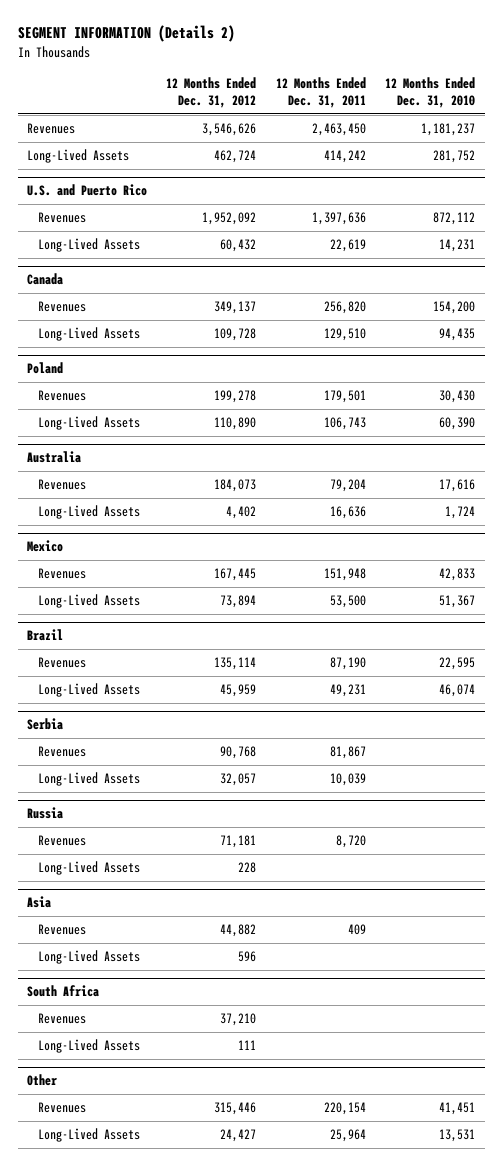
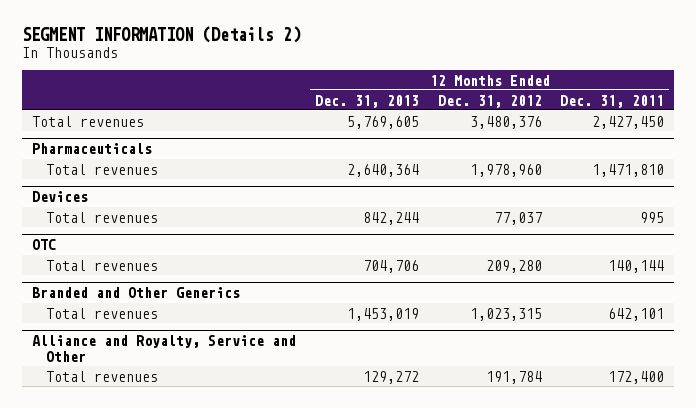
[384,77,475,108] 12 Months Ended Dec. 31, 2010 -> none
none -> [314,94,419,108] Dec. 31, 2013
[27,149,130,164] Long-Lived Assets -> none
[27,184,148,197] U.S. and Puerto Rico -> none
[38,238,141,253] Long-Lived Assets -> none
[27,273,64,286] Canada -> none
[38,327,141,342] Long-Lived Assets -> none
[27,362,64,375] Poland -> none
[38,416,141,431] Long-Lived Assets -> none
[27,451,82,464] Australia -> none
[38,505,141,520] Long-Lived Assets -> none
[27,540,64,553] Mexico -> none
[38,594,141,609] Long-Lived Assets -> none
[27,629,64,642] Brazil -> none
[38,657,87,669] Revenues -> none
[38,683,141,698] Long-Lived Assets -> none
[27,718,64,731] Serbia -> none
[38,746,87,758] Revenues -> none
[38,772,141,787] Long-Lived Assets -> none
[27,807,64,820] Russia -> none
[38,835,87,847] Revenues -> none
[38,861,141,876] Long-Lived Assets -> none
[27,896,52,909] Asia -> none
[38,924,87,936] Revenues -> none
[38,950,141,965] Long-Lived Assets -> none
[27,985,100,998] South Africa -> none
[38,1013,87,1025] Revenues -> none
[38,1039,141,1054] Long-Lived Assets -> none
[27,1074,58,1087] Other -> none
[38,1102,87,1114] Revenues -> none
[38,1128,141,1143] Long-Lived Assets -> none
[27,123,76,135] Revenues -> [31,115,144,127] Total revenues
[202,123,257,137] 3,546,626 -> [469,115,542,129] 3,480,376
[311,123,366,137] 2,463,450 -> [592,115,665,129] 2,427,450
none -> [31,143,152,155] Pharmaceuticals
[38,212,87,224] Revenues -> [45,163,158,175] Total revenues
[202,212,257,226] 1,952,092 -> [469,163,542,177] 1,978,960
[311,212,366,226] 1,397,636 -> [592,163,665,177] 1,471,810
none -> [31,191,88,203] Devices
[38,301,87,313] Revenues -> [45,211,158,223] Total revenues
[214,301,257,315] 349,137 -> [493,211,542,225] 77,037
[323,301,366,315] 256,820 -> [640,211,665,223] 995
none -> [31,239,56,251] OTC
[38,390,87,402] Revenues -> [45,259,158,271] Total revenues
[214,390,257,404] 199,278 -> [485,259,542,273] 209,280
[323,390,366,404] 179,501 -> [608,259,665,273] 140,144
none -> [31,287,240,299] Branded and Other Generics
[38,479,87,491] Revenues -> [45,307,158,319] Total revenues
[214,479,257,493] 184,073 -> [469,307,542,321] 1,023,315
[329,479,366,493] 79,204 -> [608,307,665,321] 642,101
none -> [31,335,296,362] Alliance and Royalty, Service and Other
[38,568,87,580] Revenues -> [45,370,158,382] Total revenues
[214,568,257,582] 167,445 -> [485,370,542,384] 191,784
[323,568,366,582] 151,948 -> [608,370,665,384] 172,400

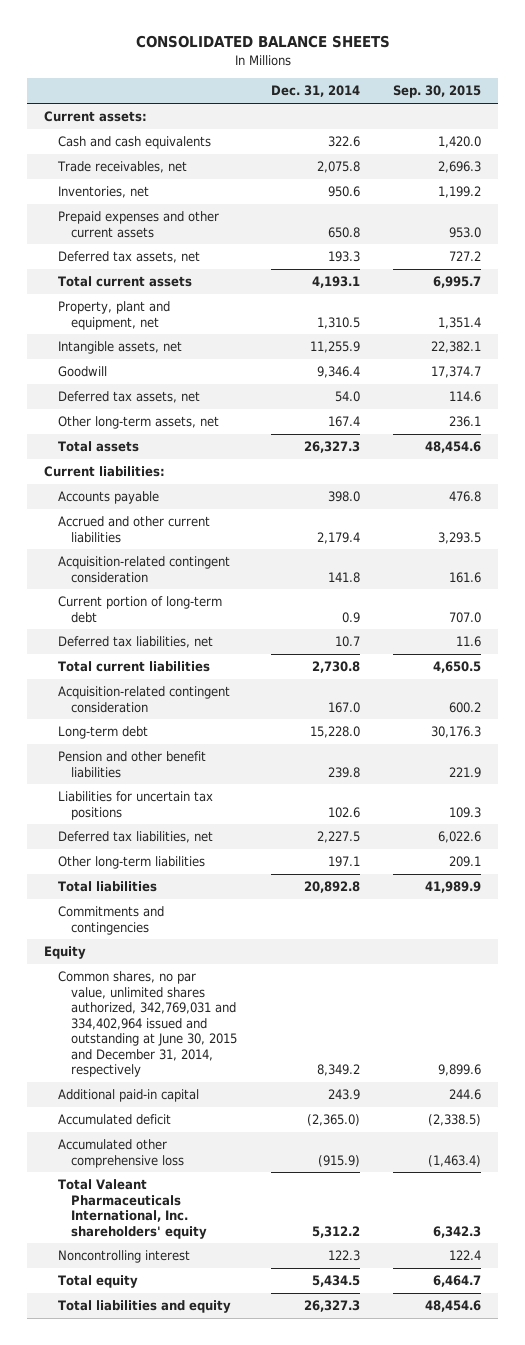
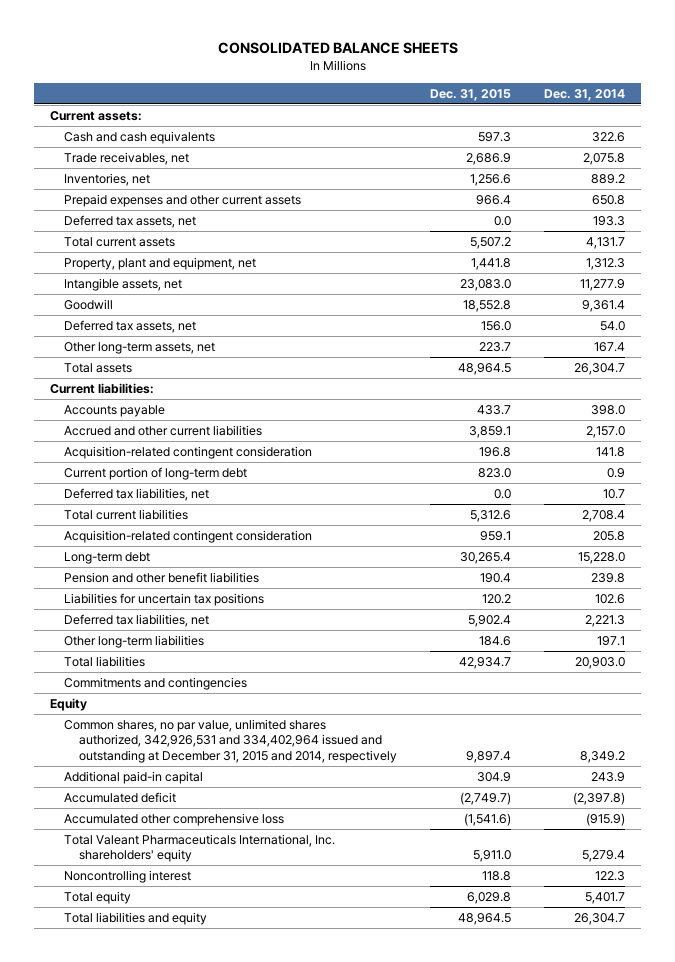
[393,85,482,99] Sep. 30, 2015 -> none
none -> [429,88,511,101] Dec. 31, 2015
[327,186,360,198] 950.6 -> [590,173,625,184] 889.2
[311,276,360,289] 4,193.1 -> [585,236,625,249] 4,131.7
[316,316,360,329] 1,310.5 -> [585,257,625,270] 1,312.3
[309,341,360,354] 11,255.9 -> [579,278,625,291] 11,277.9
[316,366,360,379] 9,346.4 -> [581,299,625,312] 9,361.4
[303,441,360,454] 26,327.3 -> [573,362,625,375] 26,304.7
[316,531,360,544] 2,179.4 -> [585,425,625,438] 2,157.0
[311,661,360,674] 2,730.8 -> [581,509,625,522] 2,708.4
[327,701,360,713] 167.0 -> [592,530,625,541] 205.8
[316,831,360,844] 2,227.5 -> [584,614,625,627] 2,221.3
[303,881,360,894] 20,892.8 -> [574,656,625,669] 20,903.0
[57,971,238,1078] Common shares, no par value, unlimited shares authorized, 342,769,031 and 334,402,964 issued and outstanding at June 30, 2015 and December 31, 2014, respectively -> [64,718,397,763] Common shares, no par value, unlimited shares authorized, 342,926,531 and 334,402,964 issued and outstanding at December 31, 2015 and 2014, respectively
[306,1114,360,1127] (2,365.0) -> [572,791,625,805] (2,397.8)
[311,1225,360,1238] 5,312.2 -> [581,850,625,863] 5,279.4
[311,1275,360,1288] 5,434.5 -> [584,891,625,904] 5,401.7
[303,1300,360,1313] 26,327.3 -> [573,912,625,925] 26,304.7

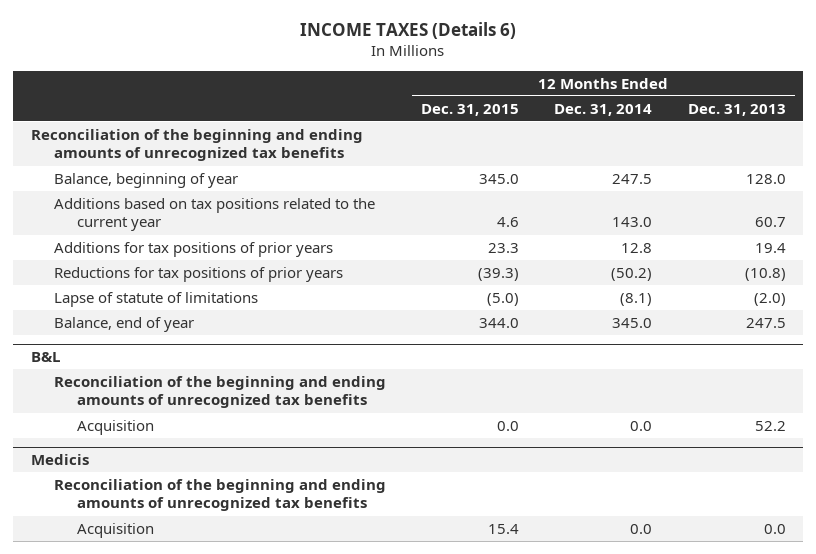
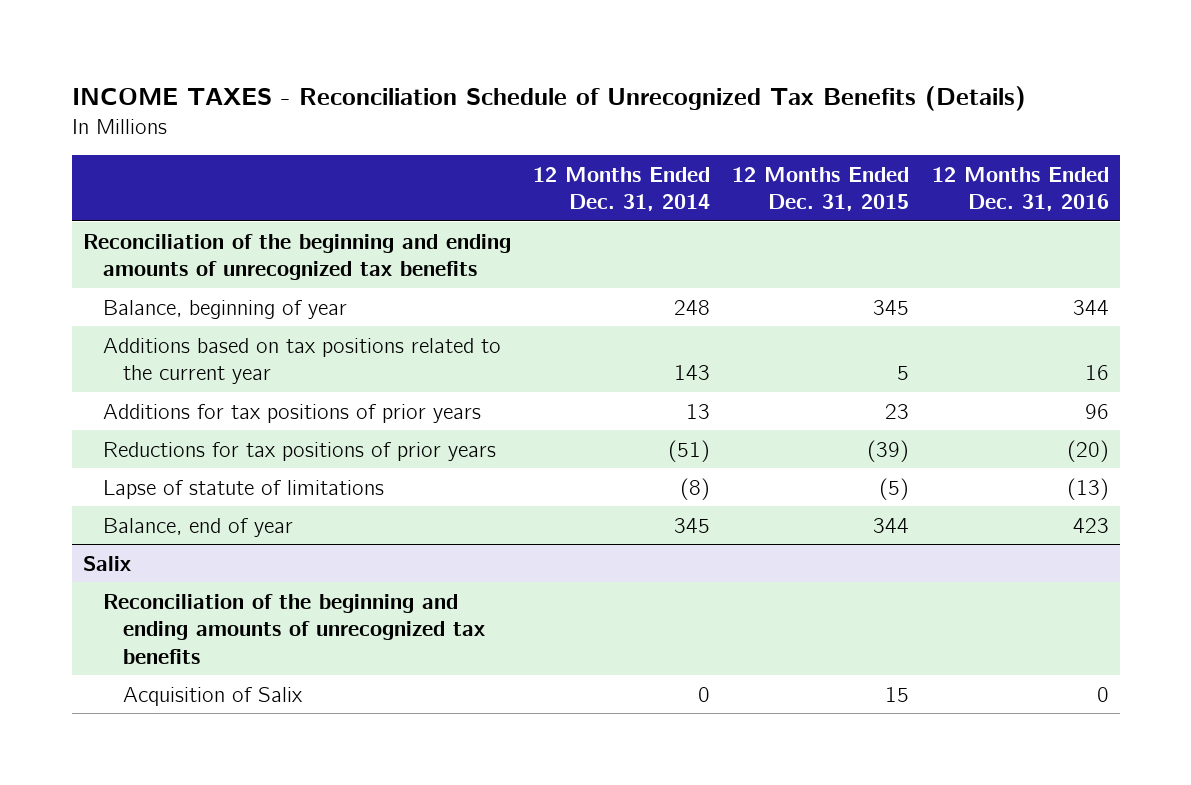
[300,22,517,40] INCOME TAXES (Details 6) -> [71,85,1026,111] INCOME TAXES - Reconciliation Schedule of Unrecognized Tax Benefits (Details)
[687,103,786,116] Dec. 31, 2013 -> none
none -> [931,166,1109,212] 12 Months Ended Dec. 31, 2016
[30,352,60,363] B&L -> none
[53,375,386,409] Reconciliation of the beginning and ending amounts of unrecognized tax benefits -> none
[76,419,154,435] Acquisition -> none
[30,454,89,466] Medicis -> none
[479,173,520,184] 345.0 -> [873,299,910,315] 345
[612,173,653,184] 247.5 -> [674,299,711,315] 248
[497,217,520,228] 4.6 -> [897,366,910,381] 5
[612,217,653,228] 143.0 -> [674,365,711,381] 143
[488,242,520,253] 23.3 -> [885,403,910,419] 23
[621,242,653,253] 12.8 -> [686,403,711,419] 13
[478,267,520,281] (39.3) -> [867,439,910,462] (39)
[611,267,653,281] (50.2) -> [668,439,711,462] (51)
[487,292,520,306] (5.0) -> [879,477,910,500] (5)
[620,292,653,306] (8.1) -> [680,477,711,500] (8)
[479,317,520,328] 344.0 -> [873,517,910,533] 344
[612,317,653,328] 345.0 -> [674,517,711,533] 345
none -> [82,555,131,571] Salix
[76,522,154,538] Acquisition -> [123,686,304,706] Acquisition of Salix
[488,523,520,534] 15.4 -> [885,686,910,702] 15
[630,523,653,534] 0.0 -> [698,686,711,702] 0

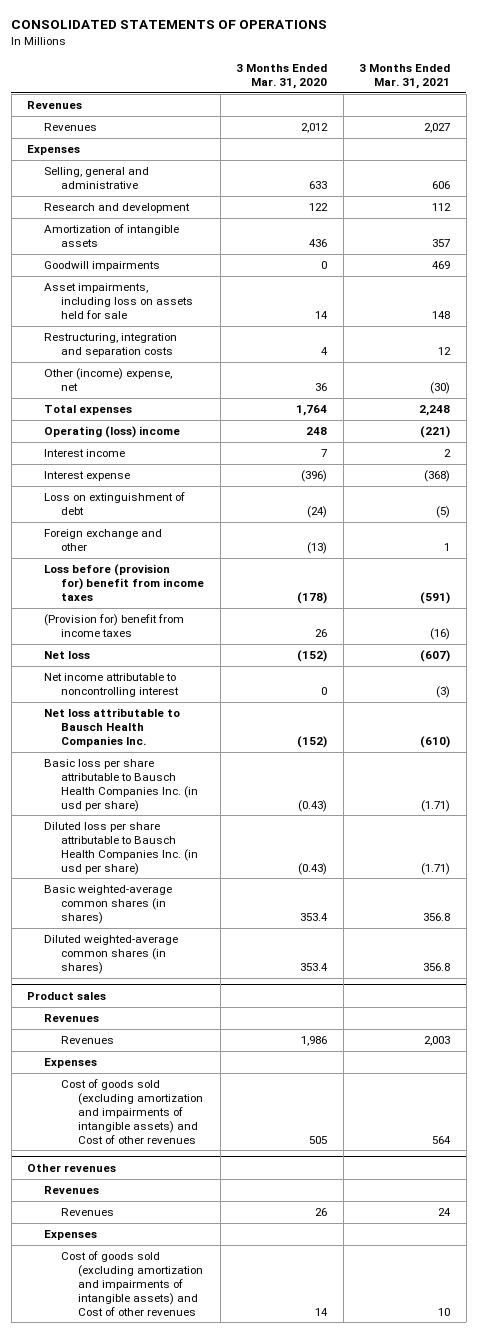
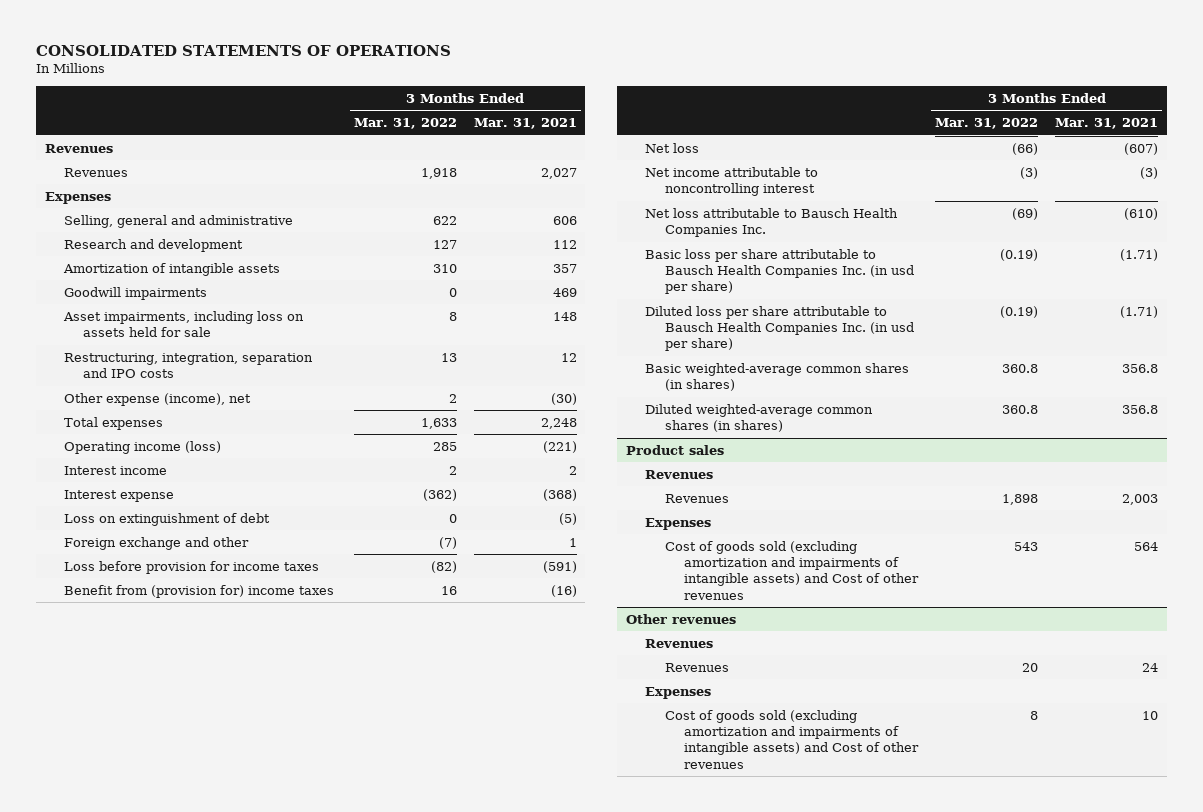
[236,64,328,89] 3 Months Ended Mar. 31, 2020 -> none
none -> [353,118,457,130] Mar. 31, 2022
[44,333,178,357] Restructuring, integration and separation costs -> [64,352,314,379] Restructuring, integration, separation and IPO costs
[44,368,173,391] Other (income) expense, net -> [64,392,252,406] Other expense (income), net
[44,426,181,439] Operating (loss) income -> [64,440,222,454] Operating income (loss)
[44,564,204,601] Loss before (provision for) benefit from income taxes -> [64,560,320,574] Loss before provision for income taxes
[44,614,185,637] (Provision for) benefit from income taxes -> [64,584,335,598] Benefit from (provision for) income taxes

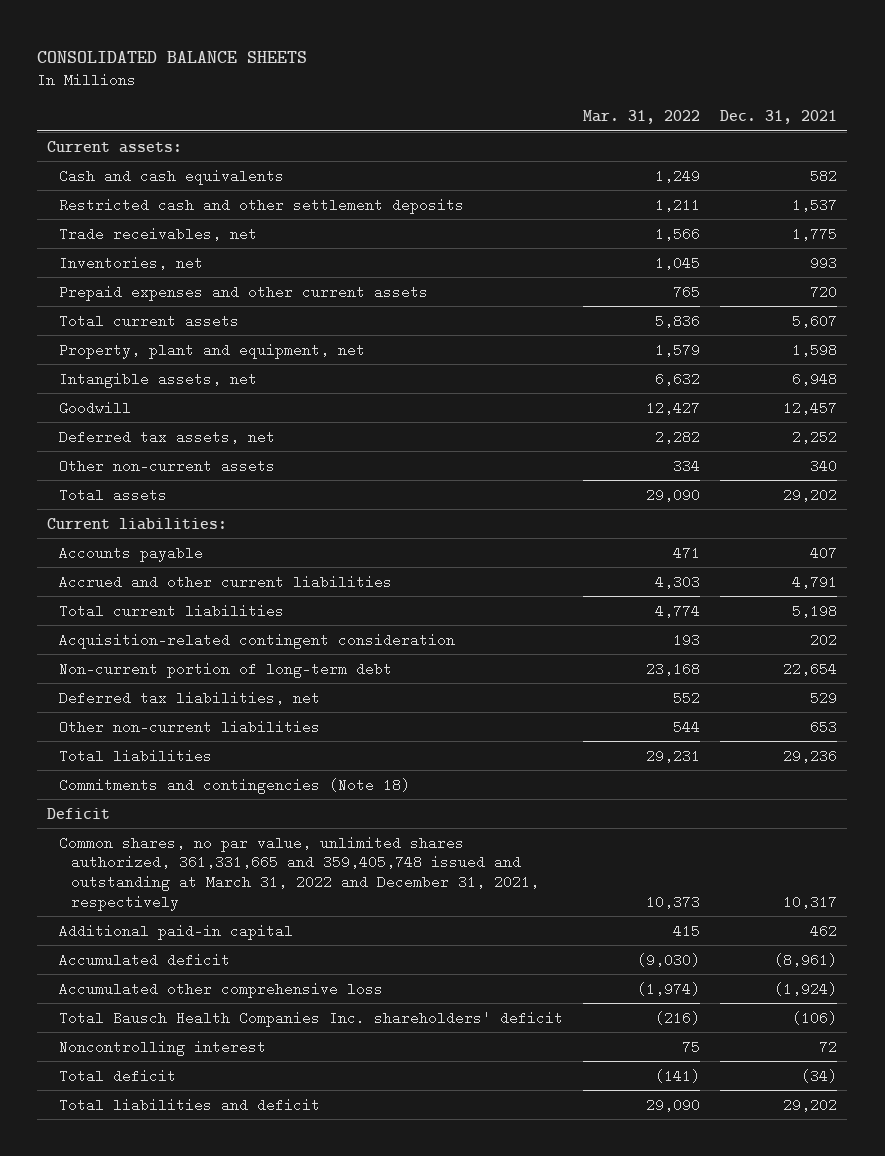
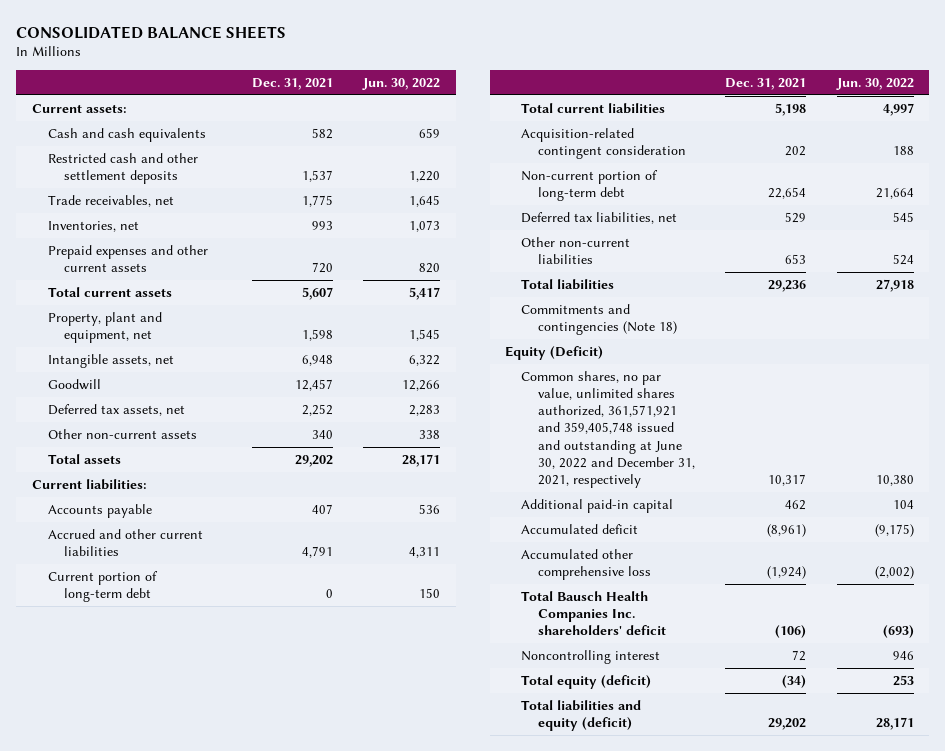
[583,110,701,125] Mar. 31, 2022 -> none
none -> [362,77,441,90] Jun. 30, 2022
none -> [47,570,158,603] Current portion of long-term debt
[47,807,111,819] Deficit -> [505,345,604,360] Equity (Deficit)
[59,835,539,912] Common shares, no par value, unlimited shares authorized, 361,331,665 and 359,405,748 issued and outstanding at March 31, 2022 and December 31, 2021, respectively -> [521,370,695,489] Common shares, no par value, unlimited shares authorized, 361,571,921 and 359,405,748 issued and outstanding at June 30, 2022 and December 31, 2021, respectively
[59,1068,177,1083] Total deficit -> [521,674,652,689] Total equity (deficit)
[59,1097,321,1112] Total liabilities and deficit -> [521,699,642,732] Total liabilities and equity (deficit)

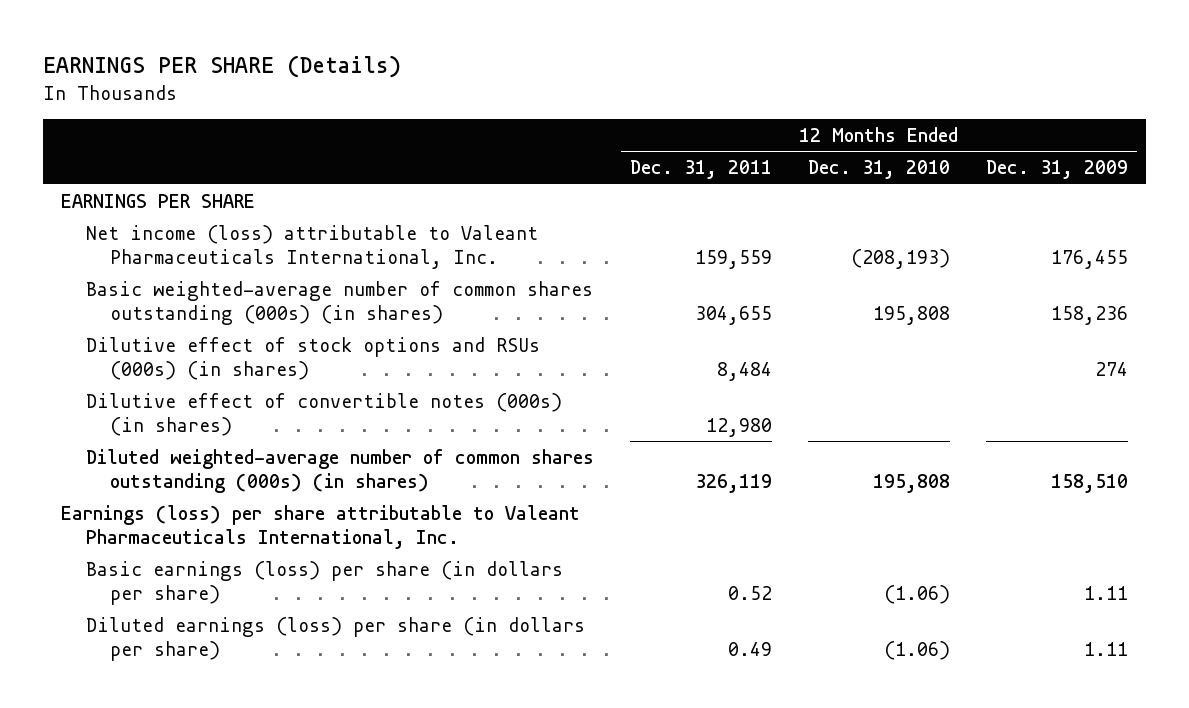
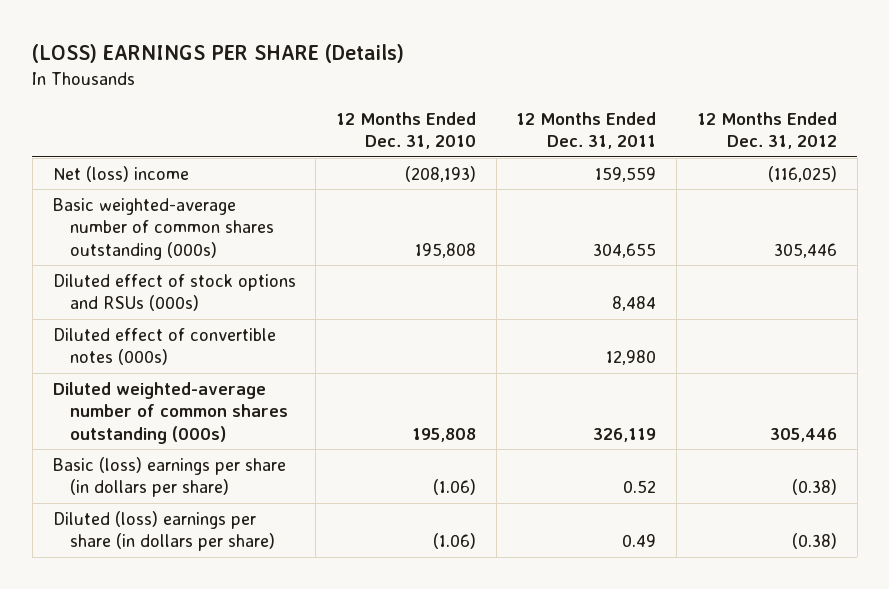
[42,55,401,79] EARNINGS PER SHARE (Details) -> [32,44,405,64] (LOSS) EARNINGS PER SHARE (Details)
[985,160,1128,180] Dec. 31, 2009 -> none
none -> [696,111,837,150] 12 Months Ended Dec. 31, 2012
[60,193,255,208] EARNINGS PER SHARE -> none
[60,504,580,550] Earnings (loss) per share attributable to Valeant Pharmaceuticals International, Inc. -> none
[85,224,538,270] Net income (loss) attributable to Valeant Pharmaceuticals International, Inc. -> [52,165,189,182] Net (loss) income
[85,280,593,326] Basic weighted-average number of common shares outstanding (000s) (in shares) -> [52,197,275,260] Basic weighted-average number of common shares outstanding (000s)
[85,336,540,381] Dilutive effect of stock options and RSUs (000s) (in shares) -> [52,273,296,312] Diluted effect of stock options and RSUs (000s)
[85,392,562,437] Dilutive effect of convertible notes (000s) (in shares) -> [52,327,276,366] Diluted effect of convertible notes (000s)
[85,448,594,494] Diluted weighted-average number of common shares outstanding (000s) (in shares) -> [52,381,289,444] Diluted weighted-average number of common shares outstanding (000s)
[85,560,563,606] Basic earnings (loss) per share (in dollars per share) -> [52,456,286,498] Basic (loss) earnings per share (in dollars per share)
[85,616,585,662] Diluted earnings (loss) per share (in dollars per share) -> [52,510,276,552] Diluted (loss) earnings per share (in dollars per share)

